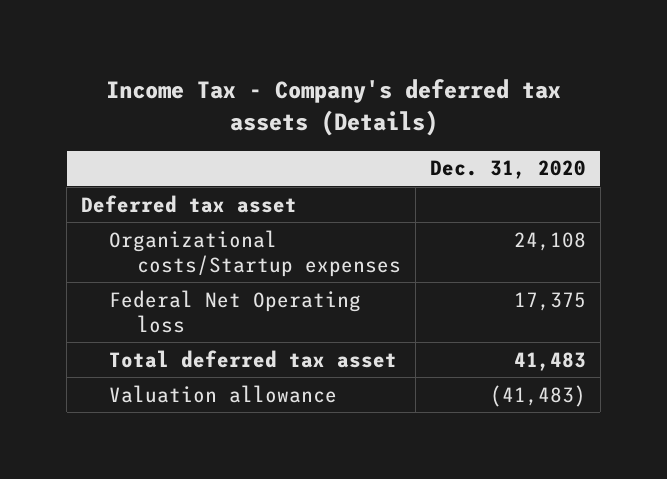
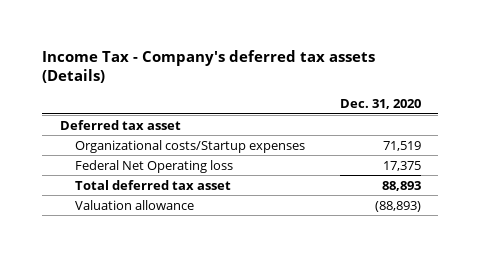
[514,231,587,251] 24,108 -> [383,140,422,151] 71,519
[514,351,587,371] 41,483 -> [382,180,422,191] 88,893
[490,384,587,407] (41,483) -> [375,200,422,212] (88,893)

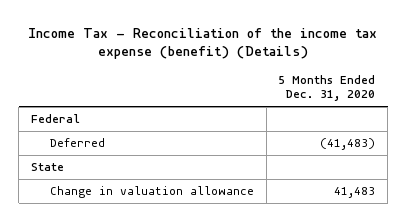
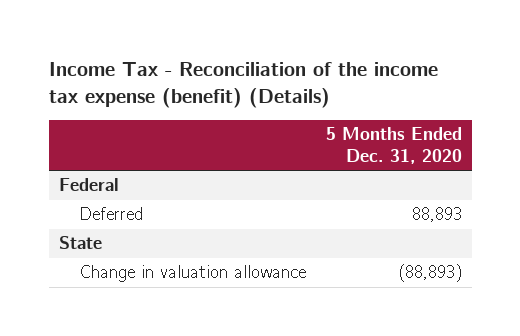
[320,138,376,151] (41,483) -> [411,207,462,223] 88,893
[334,187,376,199] 41,483 -> [397,264,462,283] (88,893)

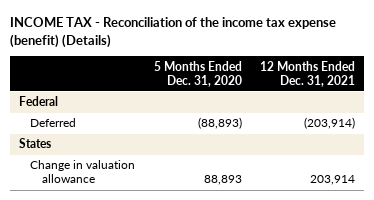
[48,61,438,108] Income Tax - Reconciliation of the income tax expense (benefit) (Details) -> [9,17,336,48] INCOME TAX - Reconciliation of the income tax expense (benefit) (Details)
none -> [259,60,355,87] 12 Months Ended Dec. 31, 2021
[411,207,462,223] 88,893 -> [197,117,242,130] (88,893)
[58,236,102,250] State -> [18,138,51,149] States
[397,264,462,283] (88,893) -> [203,175,242,186] 88,893

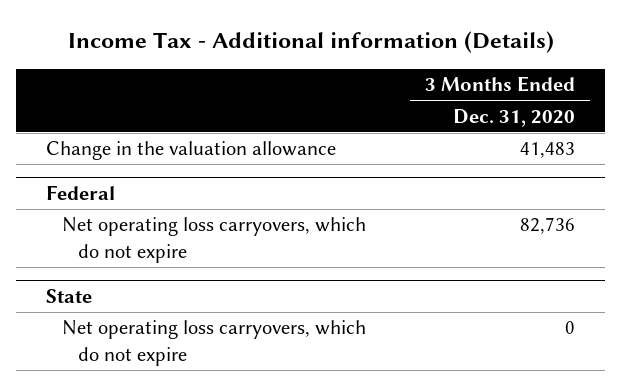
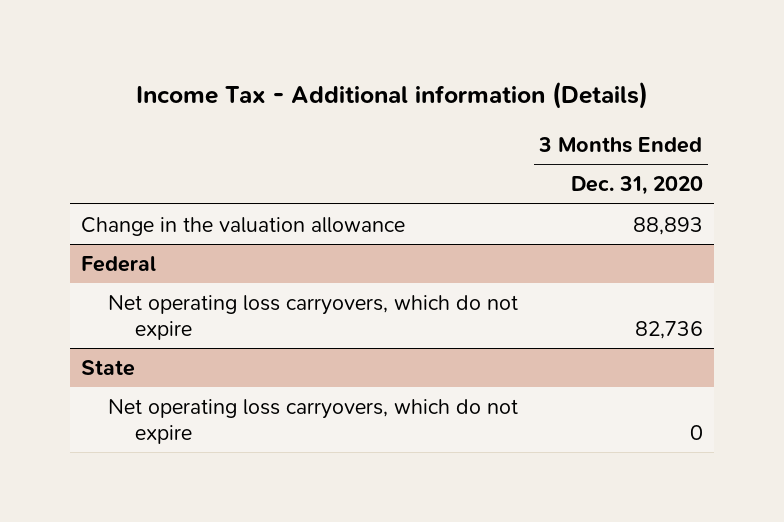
[520,142,576,159] 41,483 -> [632,216,703,235] 88,893

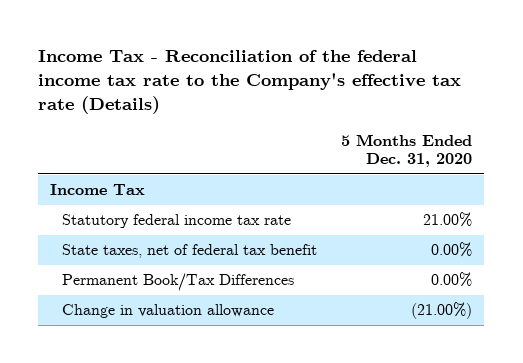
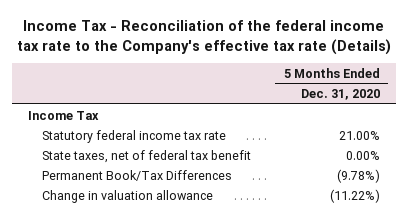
[431,272,473,288] 0.00% -> [336,168,380,183] (9.78%)
[411,302,473,320] (21.00%) -> [329,188,380,203] (11.22%)

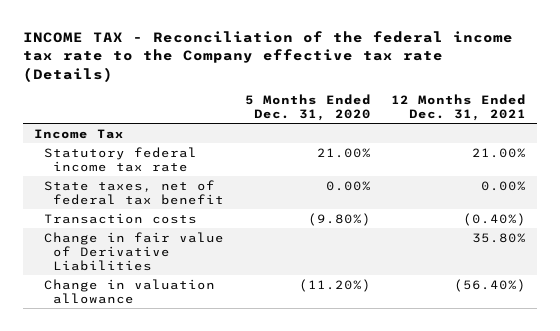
[17,20,392,55] Income Tax - Reconciliation of the federal income tax rate to the Company's effective tax rate (Details) -> [23,30,514,82] INCOME TAX - Reconciliation of the federal income tax rate to the Company effective tax rate (Details)
none -> [391,93,527,122] 12 Months Ended Dec. 31, 2021
[41,169,232,181] Permanent Book/Tax Differences -> none
none -> [43,212,197,224] Transaction costs
none -> [43,231,224,271] Change in fair value of Derivative Liabilities
[329,188,380,203] (11.22%) -> [298,278,371,292] (11.20%)

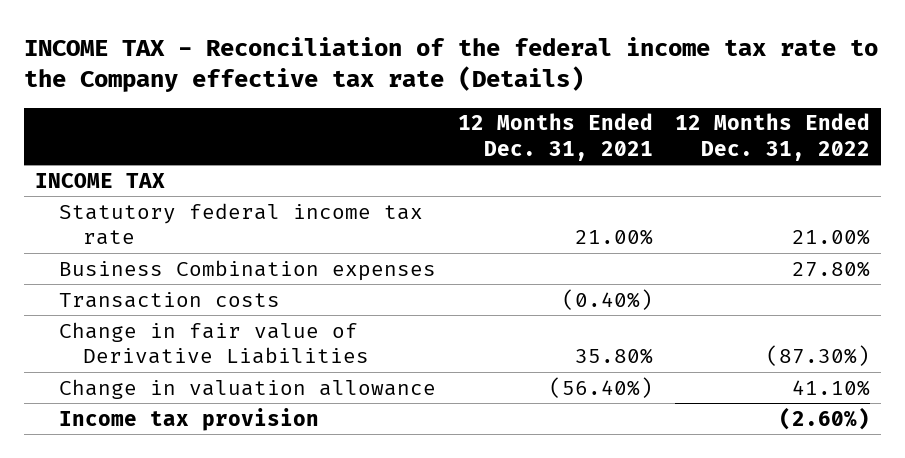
[244,93,371,122] 5 Months Ended Dec. 31, 2020 -> none
none -> [674,113,870,161] 12 Months Ended Dec. 31, 2022
[33,128,124,139] Income Tax -> [35,172,166,188] INCOME TAX
[43,179,225,205] State taxes, net of federal tax benefit -> none
none -> [59,259,437,281] Business Combination expenses
none -> [59,407,320,431] Income tax provision

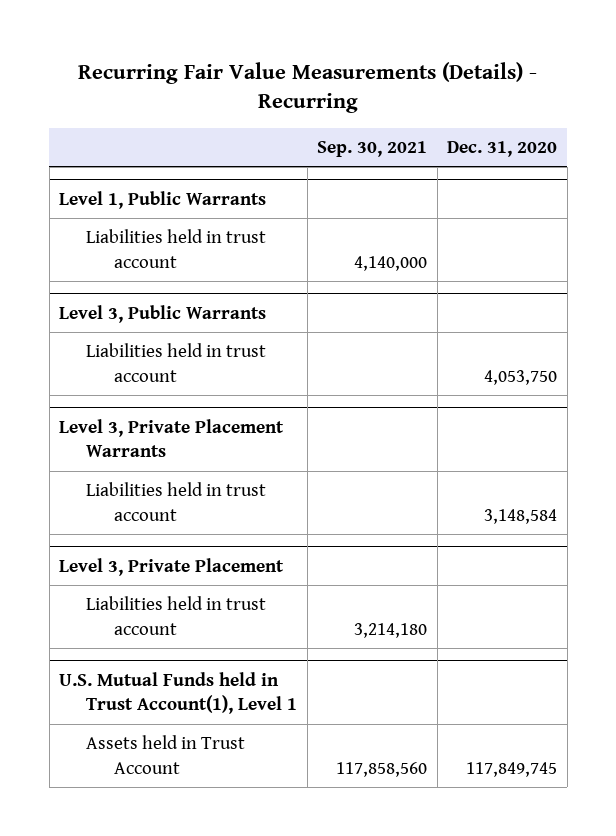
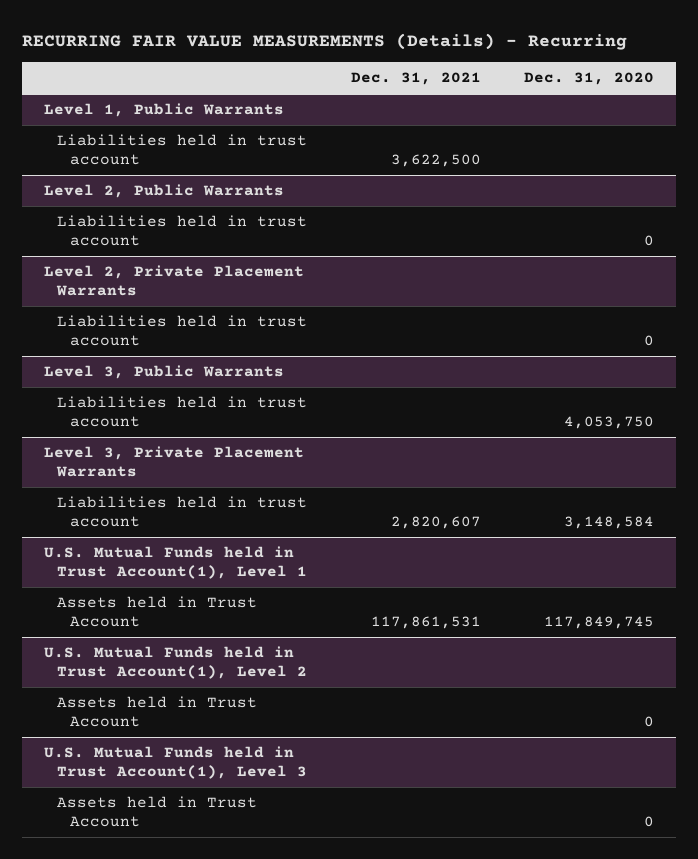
[78,61,538,114] Recurring Fair Value Measurements (Details) - Recurring -> [21,33,627,51] RECURRING FAIR VALUE MEASUREMENTS (Details) - Recurring
[317,140,428,157] Sep. 30, 2021 -> none
none -> [350,72,481,86] Dec. 31, 2021
none -> [43,184,284,199] Level 2, Public Warrants
none -> [56,215,307,247] Liabilities held in trust account
none -> [43,265,304,297] Level 2, Private Placement Warrants
none -> [56,315,307,347] Liabilities held in trust account
[59,557,285,576] Level 3, Private Placement -> none
[86,596,267,636] Liabilities held in trust account -> none
none -> [43,646,307,680] U.S. Mutual Funds held in Trust Account(1), Level 2
none -> [56,696,257,728] Assets held in Trust Account
none -> [43,746,307,780] U.S. Mutual Funds held in Trust Account(1), Level 3
none -> [56,796,257,828] Assets held in Trust Account

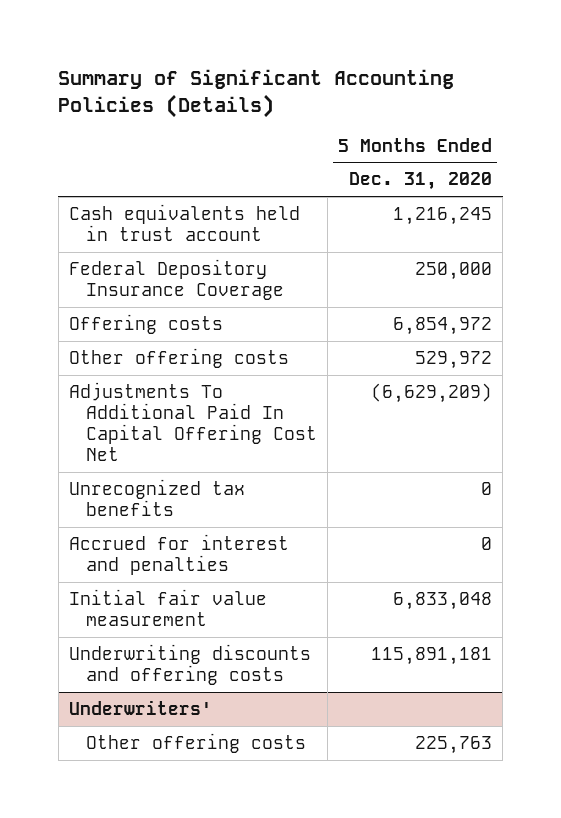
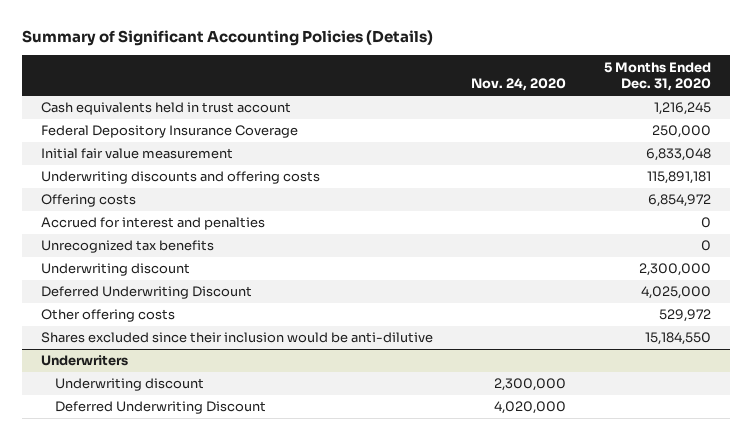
none -> [471,78,567,92] Nov. 24, 2020
[68,381,317,461] Adjustments To Additional Paid In Capital Offering Cost Net -> none
[85,732,306,753] Other offering costs -> none
[68,313,223,334] Offering costs -> [41,194,137,208] Offering costs
[68,533,289,575] Accrued for interest and penalties -> [41,217,266,231] Accrued for interest and penalties
[68,478,245,516] Unrecognized tax benefits -> [41,240,215,254] Unrecognized tax benefits
none -> [41,263,191,277] Underwriting discount
none -> [41,286,253,300] Deferred Underwriting Discount
[68,347,289,368] Other offering costs -> [41,309,176,323] Other offering costs
none -> [41,332,434,344] Shares excluded since their inclusion would be anti-dilutive
[68,699,212,715] Underwriters' -> [41,355,129,367] Underwriters
none -> [55,378,205,392] Underwriting discount
none -> [55,401,267,415] Deferred Underwriting Discount

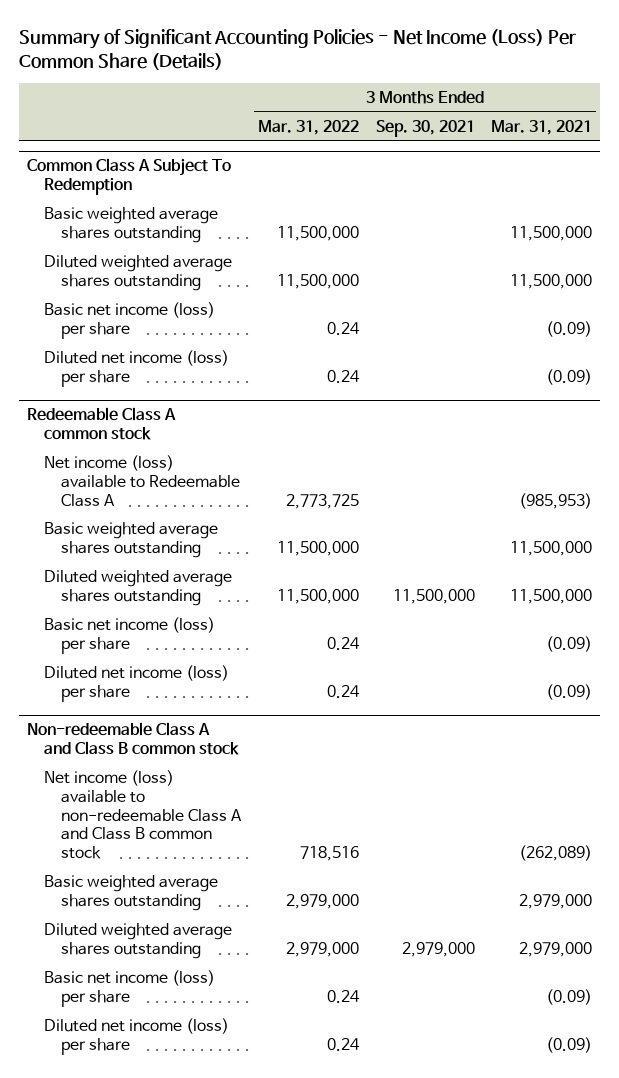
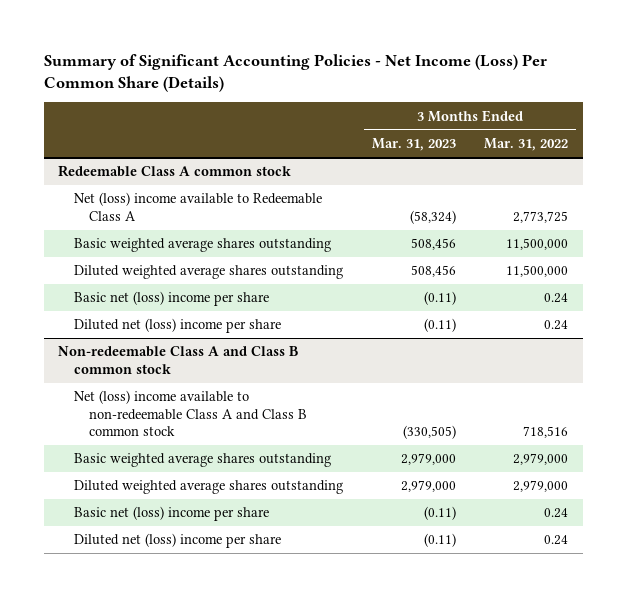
[375,119,475,137] Sep. 30, 2021 -> none
[491,119,593,135] Mar. 31, 2021 -> none
none -> [371,138,456,152] Mar. 31, 2023
[27,158,232,196] Common Class A Subject To Redemption -> none
[44,207,219,243] Basic weighted average shares outstanding -> none
[44,255,233,291] Diluted weighted average shares outstanding -> none
[44,302,216,339] Basic net income (loss) per share -> none
[44,350,230,387] Diluted net income (loss) per share -> none
[44,455,241,507] Net income (loss) available to Redeemable Class A -> [73,192,322,221] Net (loss) income available to Redeemable Class A
[44,617,216,654] Basic net income (loss) per share -> [73,291,269,307] Basic net (loss) income per share
[44,665,230,702] Diluted net income (loss) per share -> [73,318,281,334] Diluted net (loss) income per share
[44,770,243,859] Net income (loss) available to non-redeemable Class A and Class B common stock -> [73,390,308,436] Net (loss) income available to non-redeemable Class A and Class B common stock
[44,970,216,1007] Basic net income (loss) per share -> [73,506,269,522] Basic net (loss) income per share
[44,1018,230,1055] Diluted net income (loss) per share -> [73,533,281,549] Diluted net (loss) income per share

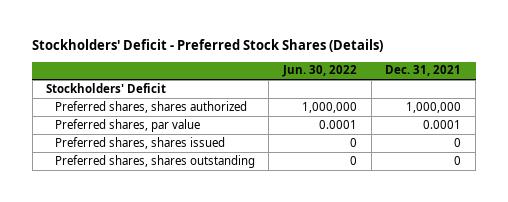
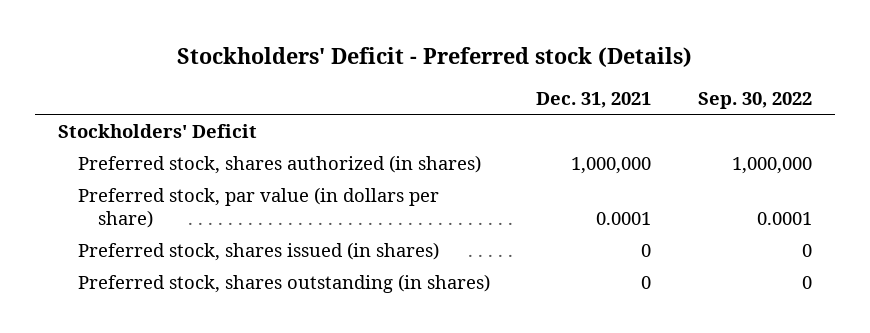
[32,39,384,53] Stockholders' Deficit - Preferred Stock Shares (Details) -> [177,46,693,67] Stockholders' Deficit - Preferred stock (Details)
[282,65,358,78] Jun. 30, 2022 -> none
none -> [698,91,813,109] Sep. 30, 2022
[54,100,247,113] Preferred shares, shares authorized -> [77,154,481,174] Preferred stock, shares authorized (in shares)
[54,118,200,132] Preferred shares, par value -> [77,186,439,228] Preferred stock, par value (in dollars per share)
[54,136,225,149] Preferred shares, shares issued -> [77,241,439,261] Preferred stock, shares issued (in shares)
[54,154,255,168] Preferred shares, shares outstanding -> [77,273,490,293] Preferred stock, shares outstanding (in shares)

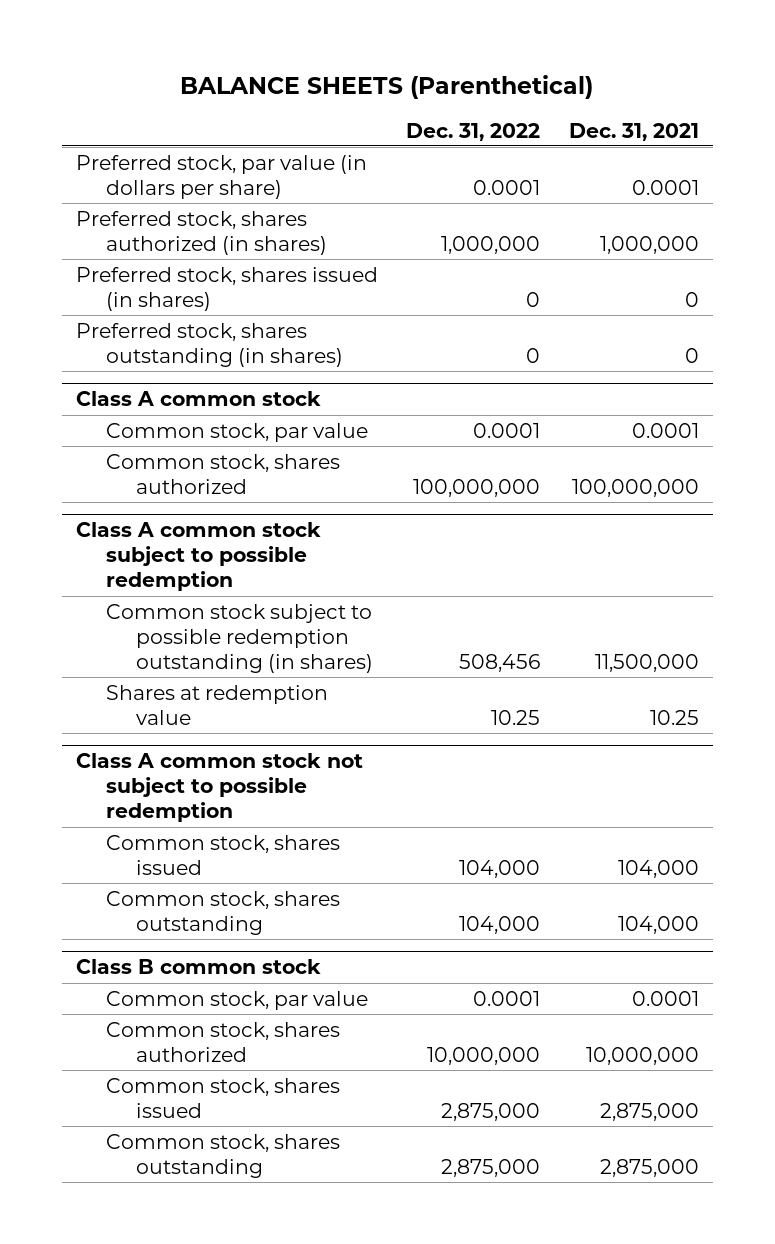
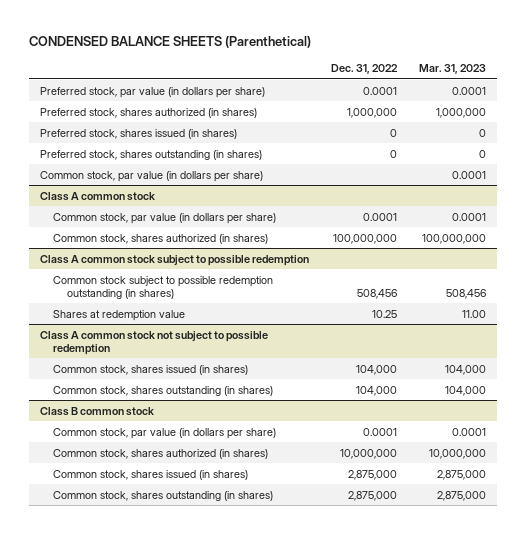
[180,75,594,100] BALANCE SHEETS (Parenthetical) -> [29,36,312,49] CONDENSED BALANCE SHEETS (Parenthetical)
[568,122,699,141] Dec. 31, 2021 -> none
none -> [418,64,486,75] Mar. 31, 2023
none -> [40,170,264,182] Common stock, par value (in dollars per share)
[105,422,368,442] Common stock, par value -> [53,212,277,224] Common stock, par value (in dollars per share)
[105,453,340,494] Common stock, shares authorized -> [53,233,269,244] Common stock, shares authorized (in shares)
[105,834,340,875] Common stock, shares issued -> [53,364,249,375] Common stock, shares issued (in shares)
[105,890,340,935] Common stock, shares outstanding -> [53,385,274,396] Common stock, shares outstanding (in shares)
[105,990,368,1010] Common stock, par value -> [53,427,277,439] Common stock, par value (in dollars per share)
[105,1021,340,1062] Common stock, shares authorized -> [53,448,269,459] Common stock, shares authorized (in shares)
[105,1077,340,1118] Common stock, shares issued -> [53,469,249,480] Common stock, shares issued (in shares)
[105,1133,340,1178] Common stock, shares outstanding -> [53,490,274,501] Common stock, shares outstanding (in shares)

